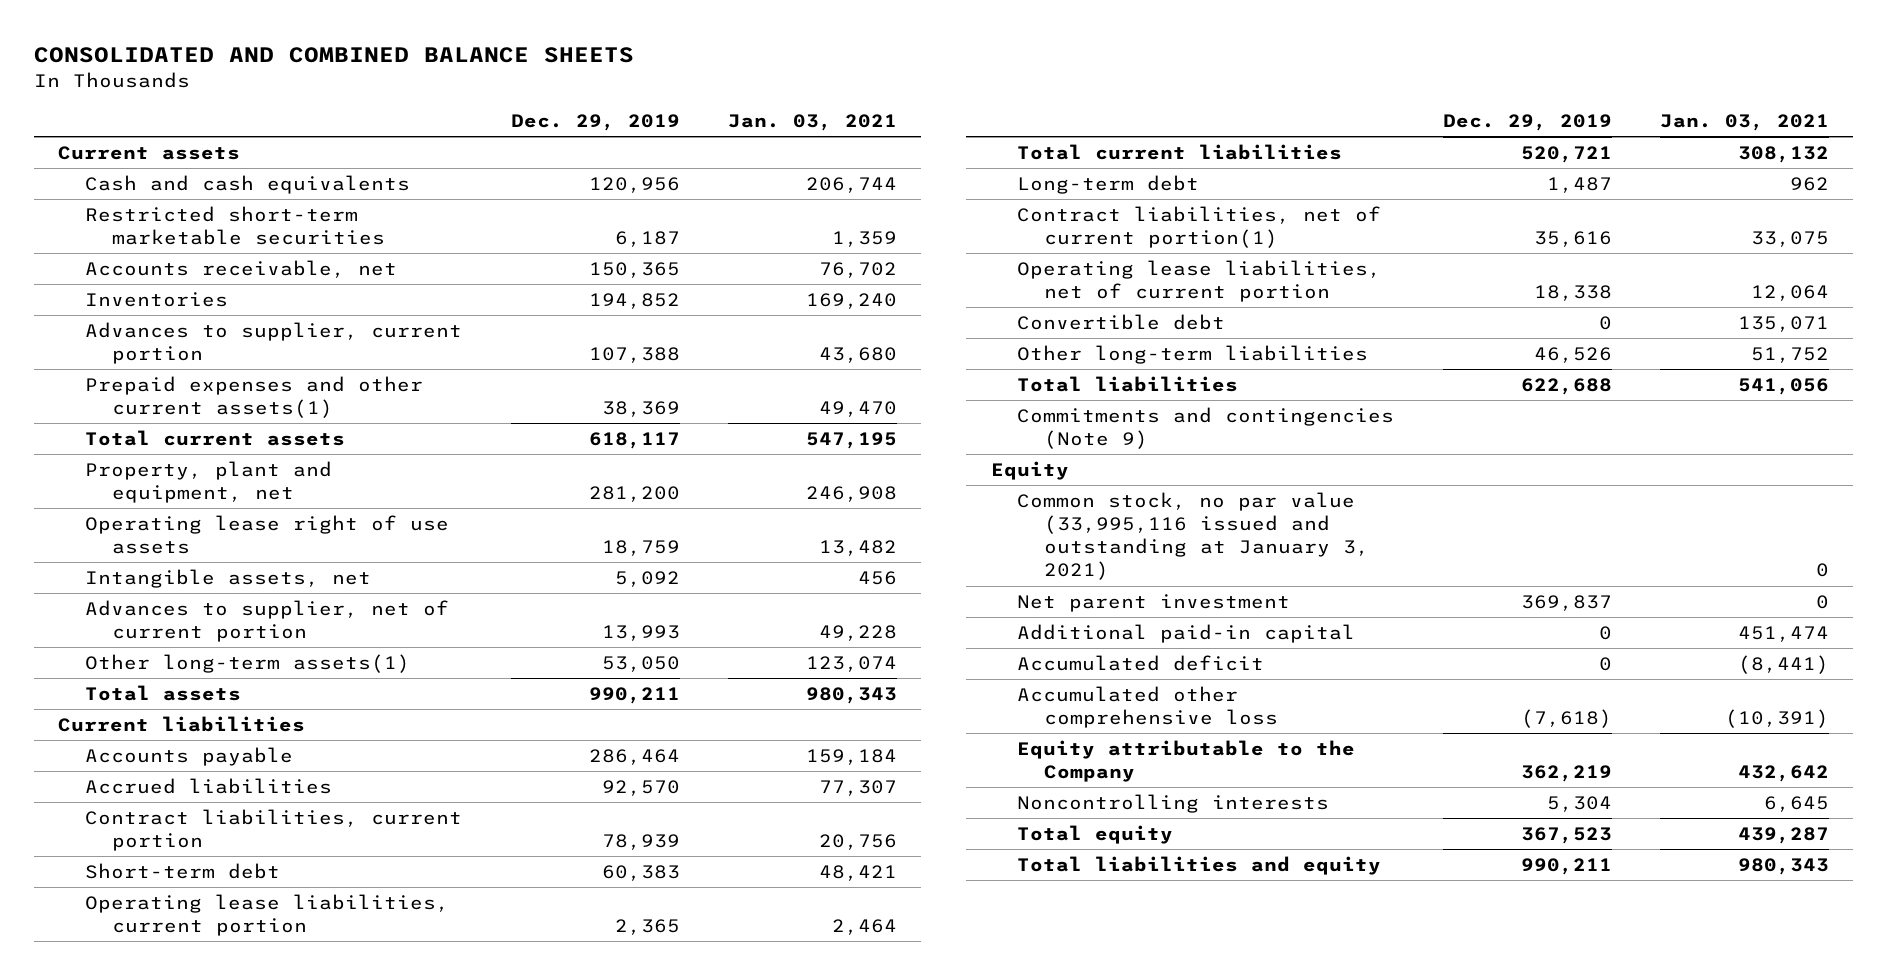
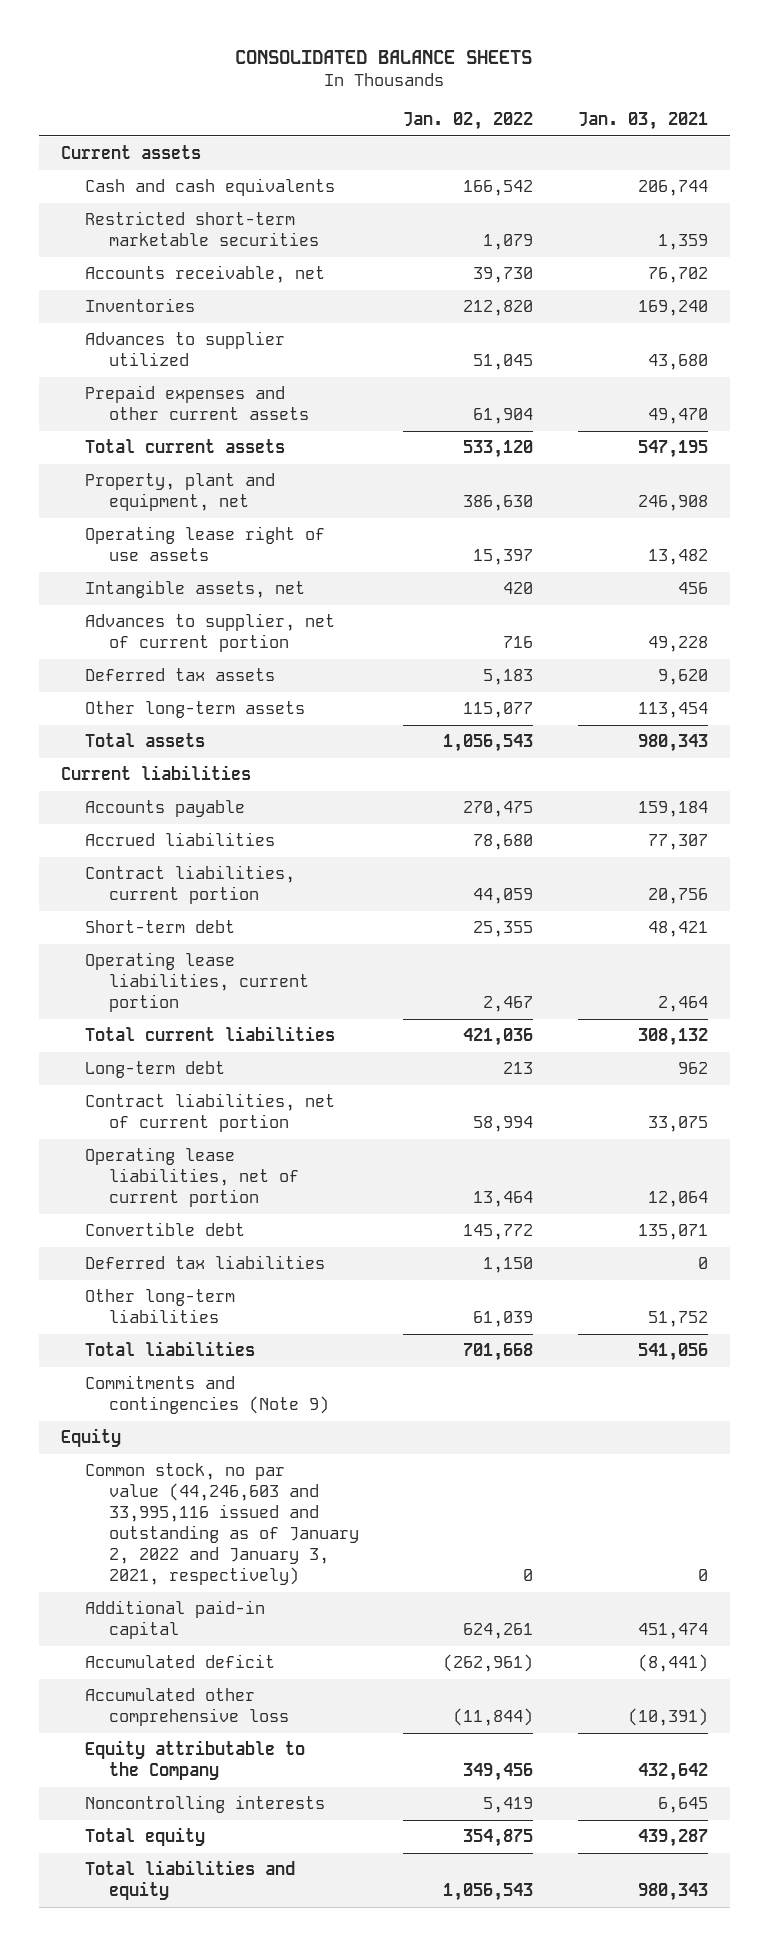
[34,47,635,64] CONSOLIDATED AND COMBINED BALANCE SHEETS -> [235,50,533,65] CONSOLIDATED BALANCE SHEETS
[510,113,680,131] Dec. 29, 2019 -> none
none -> [403,112,534,131] Jan. 02, 2022
[85,321,463,365] Advances to supplier, current portion -> [84,331,285,367] Advances to supplier utilized
[85,375,424,419] Prepaid expenses and other current assets(1) -> [84,385,309,421] Prepaid expenses and other current assets
none -> [84,668,275,682] Deferred tax assets
[85,653,411,673] Other long-term assets(1) -> [84,701,305,719] Other long-term assets
[805,655,897,672] 123,074 -> [637,702,708,719] 113,454
[1017,205,1382,249] Contract liabilities, net of current portion(1) -> [84,1093,335,1133] Contract liabilities, net of current portion
none -> [84,1255,325,1270] Deferred tax liabilities
[1017,593,1291,612] Net parent investment -> none
[1017,491,1370,581] Common stock, no par value (33,995,116 issued and outstanding at January 3, 2021) -> [84,1463,359,1586] Common stock, no par value (44,246,603 and 33,995,116 issued and outstanding as of January 2, 2022 and January 3, 2021, respectively)

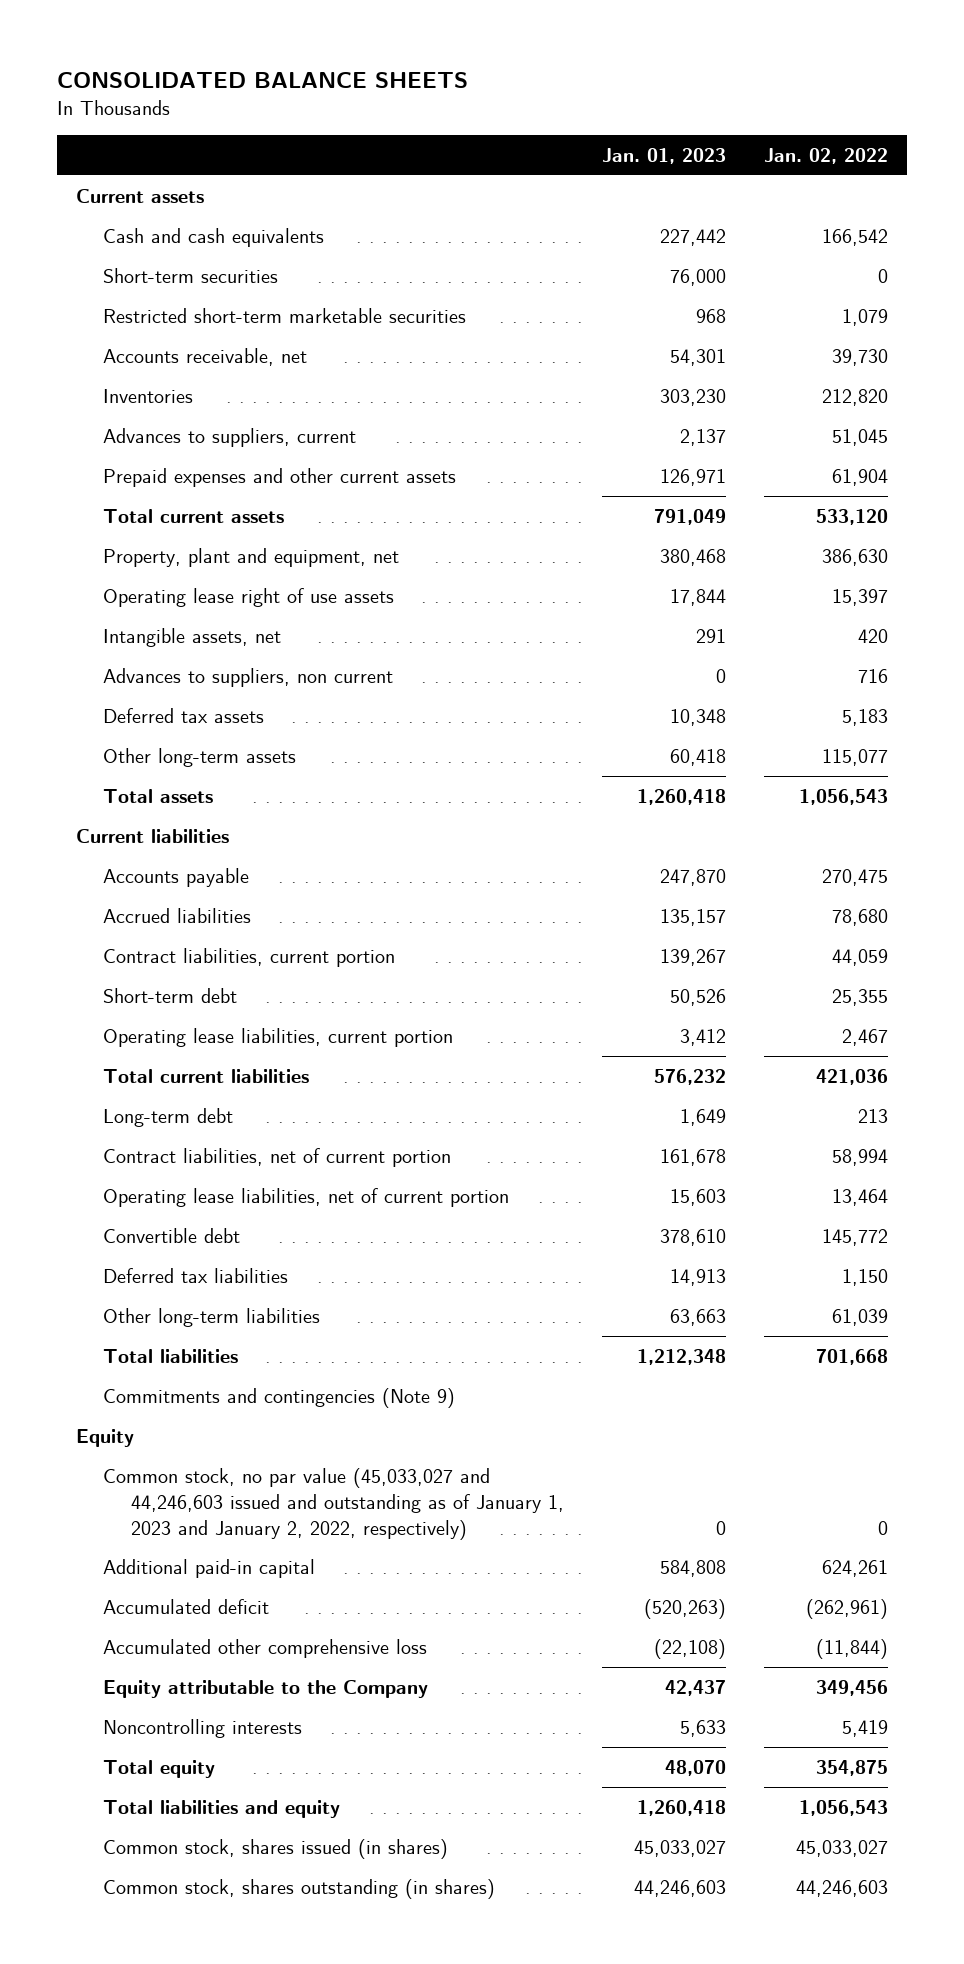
[577,112,708,131] Jan. 03, 2021 -> none
none -> [602,148,727,165] Jan. 01, 2023
none -> [103,267,279,283] Short-term securities
[84,331,285,367] Advances to supplier utilized -> [103,427,357,447] Advances to suppliers, current
[84,613,335,653] Advances to supplier, net of current portion -> [103,667,394,687] Advances to suppliers, non current
[84,1463,359,1586] Common stock, no par value (44,246,603 and 33,995,116 issued and outstanding as of January 2, 2022 and January 3, 2021, respectively) -> [103,1467,564,1540] Common stock, no par value (45,033,027 and 44,246,603 issued and outstanding as of January 1, 2023 and January 2, 2022, respectively)
none -> [103,1838,449,1859] Common stock, shares issued (in shares)
none -> [103,1878,496,1899] Common stock, shares outstanding (in shares)

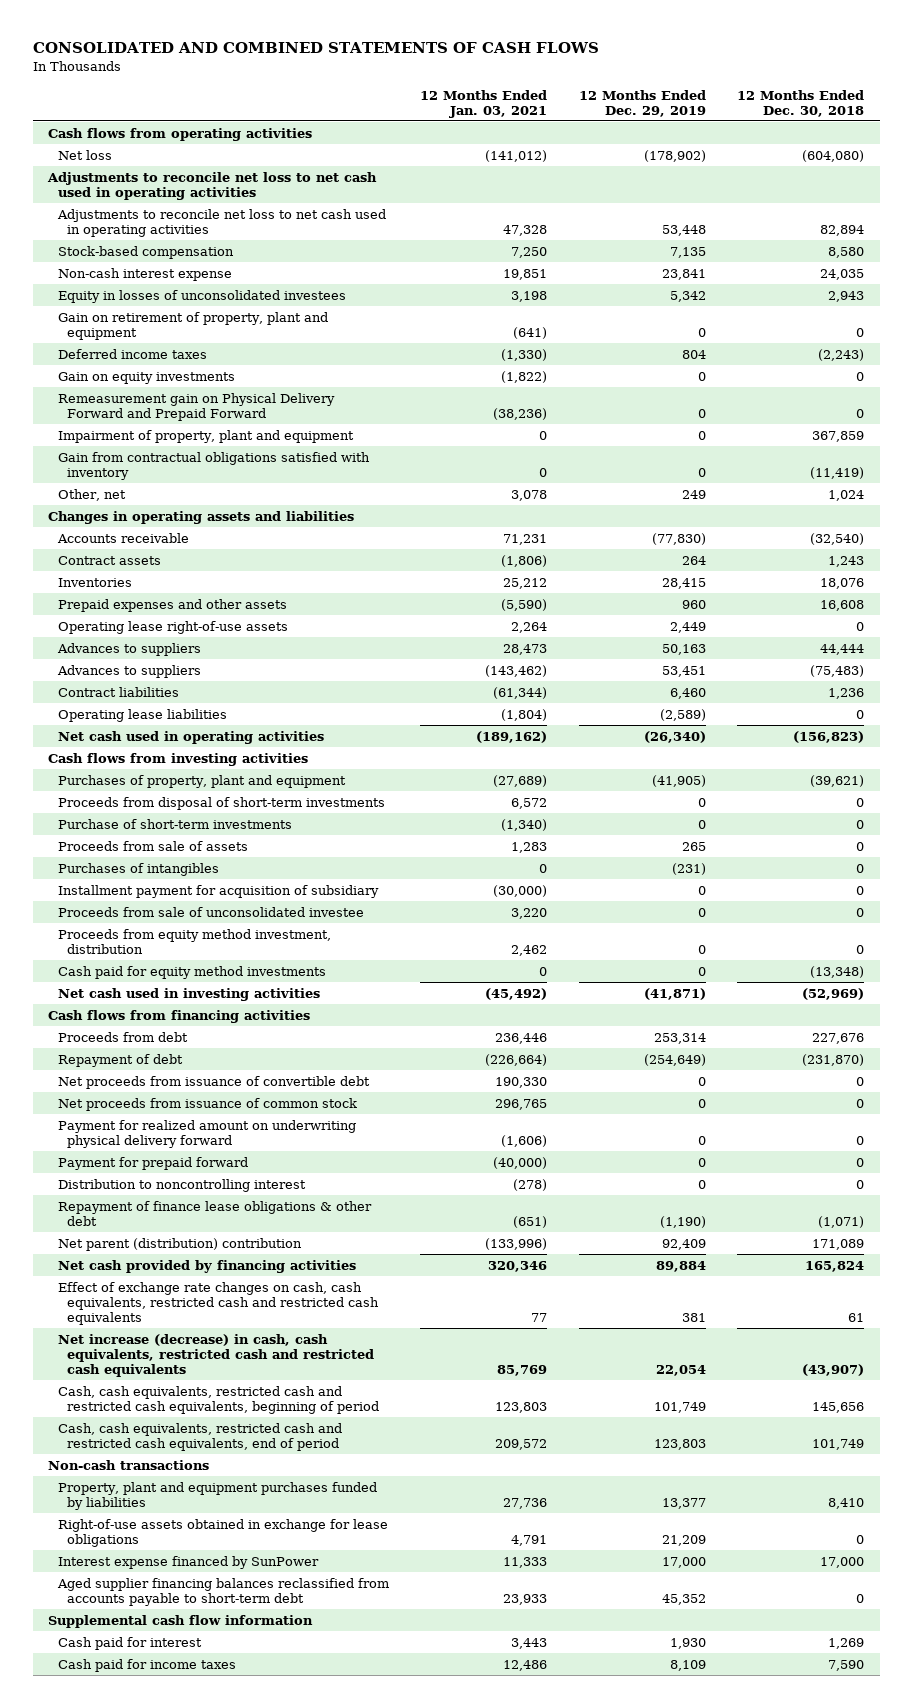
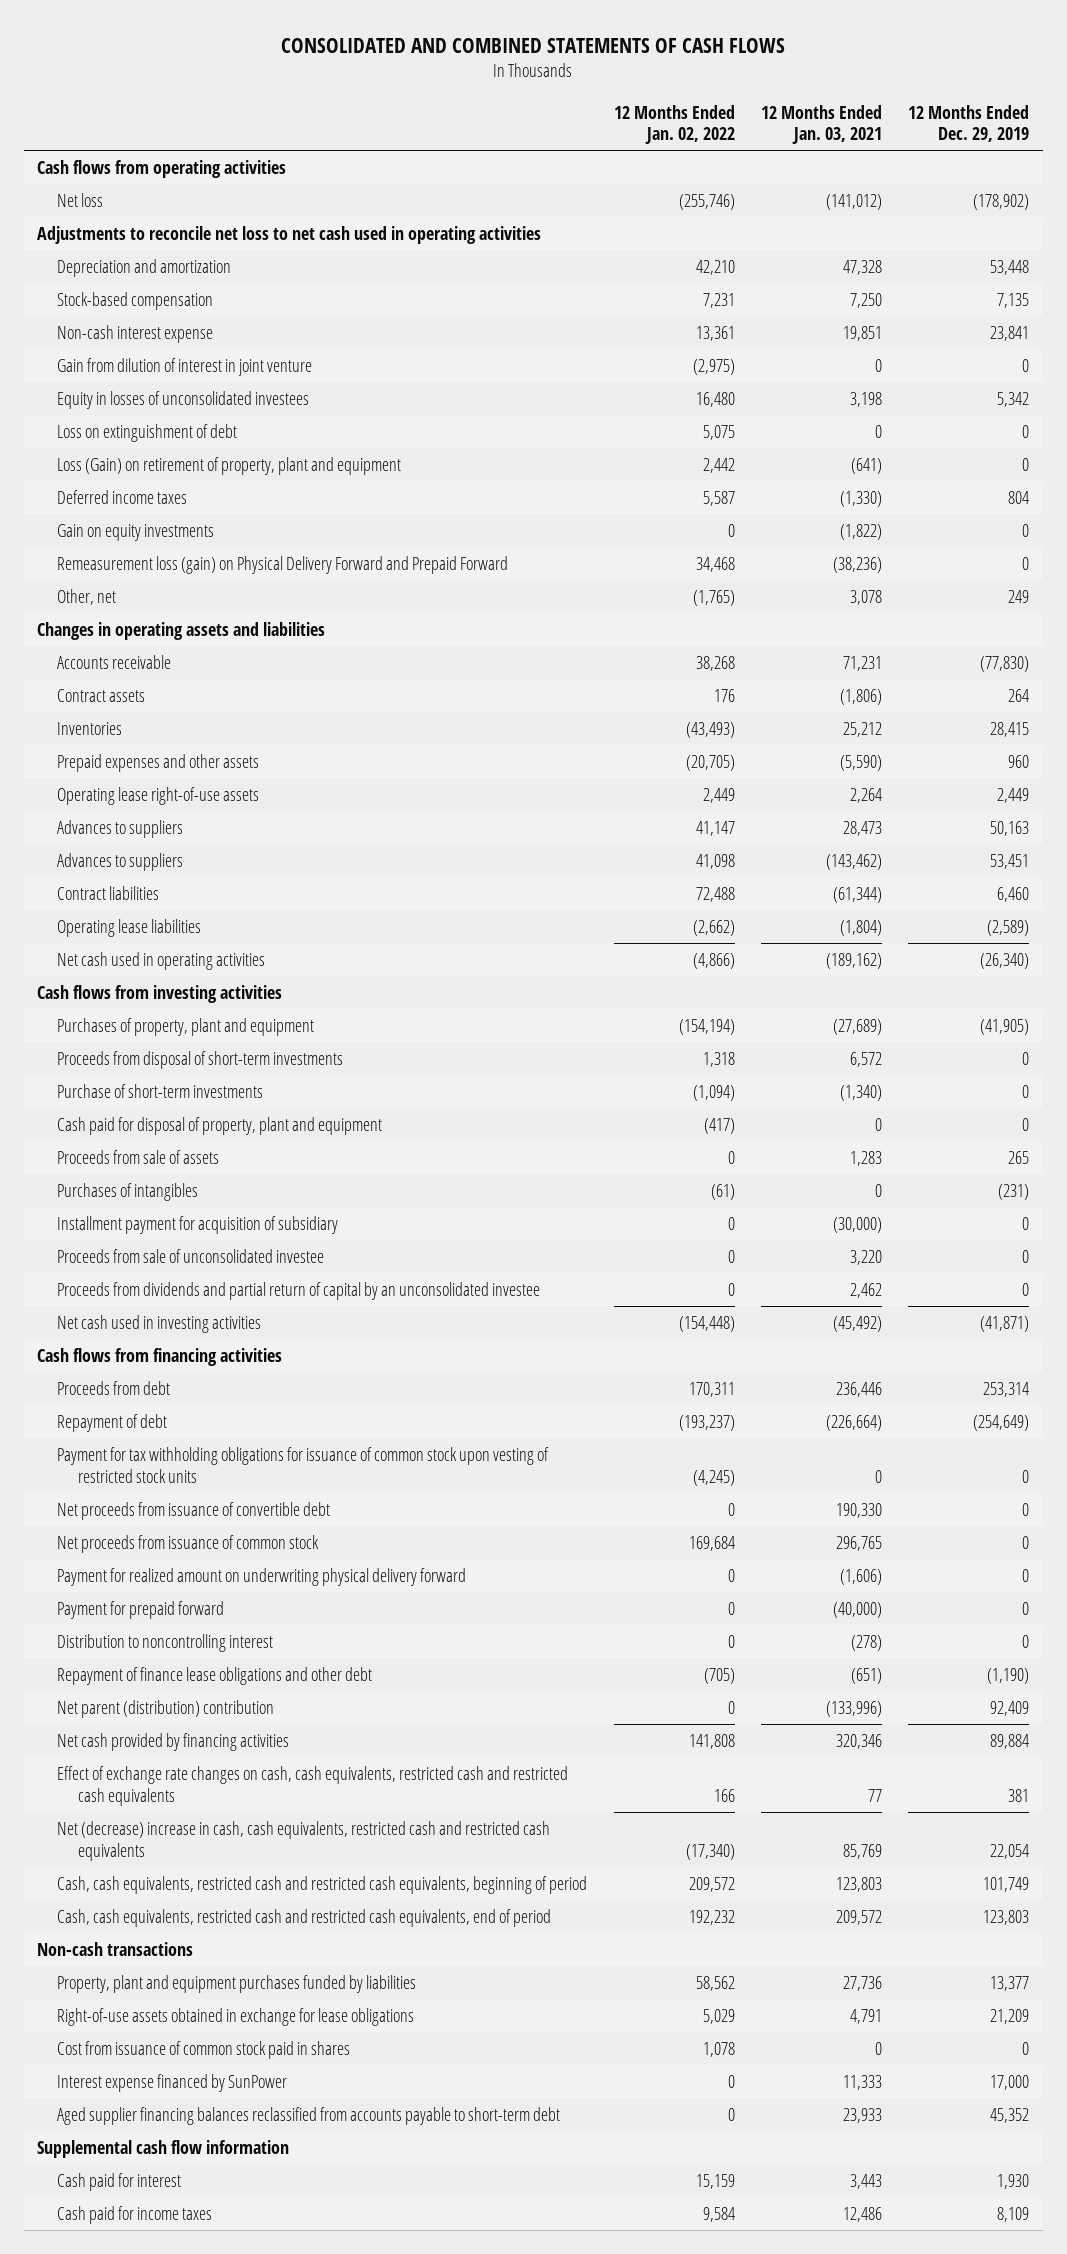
[736,89,864,117] 12 Months Ended Dec. 30, 2018 -> none
none -> [613,104,735,145] 12 Months Ended Jan. 02, 2022
[56,208,386,237] Adjustments to reconcile net loss to net cash used in operating activities -> [57,259,232,278] Depreciation and amortization
none -> [57,358,313,377] Gain from dilution of interest in joint venture
none -> [57,424,238,443] Loss on extinguishment of debt
[57,311,328,340] Gain on retirement of property, plant and equipment -> [57,457,402,476] Loss (Gain) on retirement of property, plant and equipment
[57,429,354,443] Impairment of property, plant and equipment -> none
[57,451,370,480] Gain from contractual obligations satisfied with inventory -> none
[57,392,335,421] Remeasurement gain on Physical Delivery Forward and Prepaid Forward -> [57,556,509,575] Remeasurement loss (gain) on Physical Delivery Forward and Prepaid Forward
none -> [57,1117,383,1136] Cash paid for disposal of property, plant and equipment
[57,965,326,979] Cash paid for equity method investments -> none
[57,928,331,954] Proceeds from equity method investment, distribution -> [57,1282,541,1301] Proceeds from dividends and partial return of capital by an unconsolidated investee
none -> [57,1447,550,1483] Payment for tax withholding obligations for issuance of common stock upon vesting of restricted stock units
[57,1200,372,1226] Repayment of finance lease obligations & other debt -> [57,1667,373,1686] Repayment of finance lease obligations and other debt
[57,1333,374,1378] Net increase (decrease) in cash, cash equivalents, restricted cash and restricted cash equivalents -> [57,1821,551,1861] Net (decrease) increase in cash, cash equivalents, restricted cash and restricted cash equivalents
none -> [57,2041,351,2060] Cost from issuance of common stock paid in shares

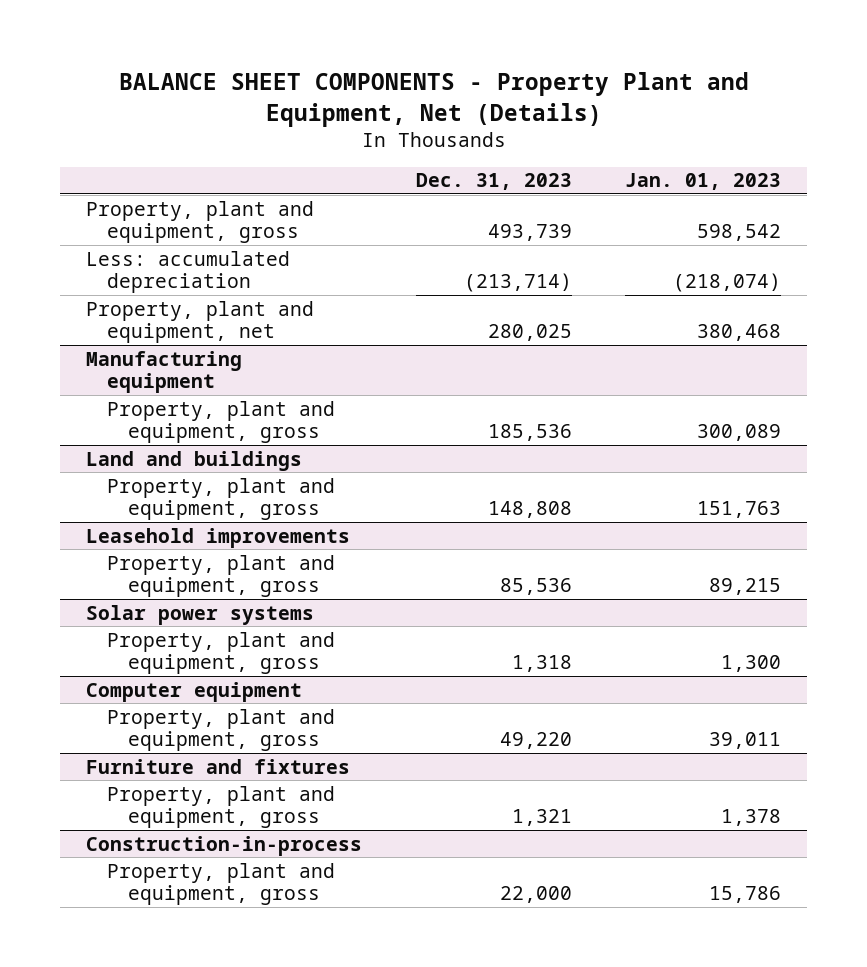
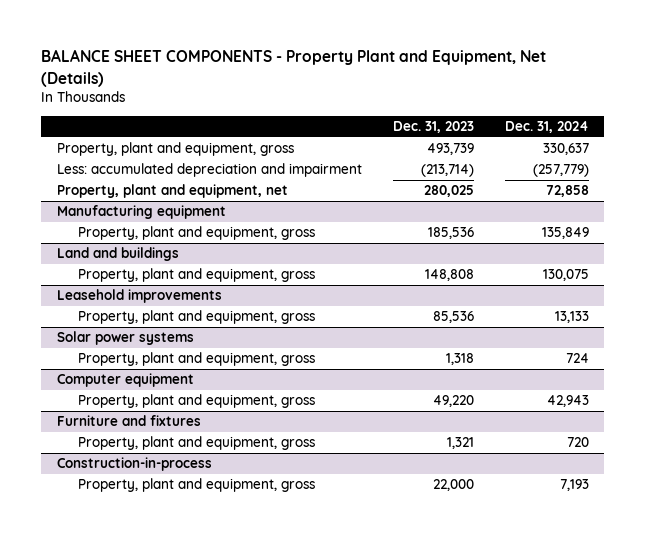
[624,173,781,191] Jan. 01, 2023 -> none
none -> [504,121,589,134] Dec. 31, 2024
[86,250,291,294] Less: accumulated depreciation -> [56,163,362,178] Less: accumulated depreciation and impairment

